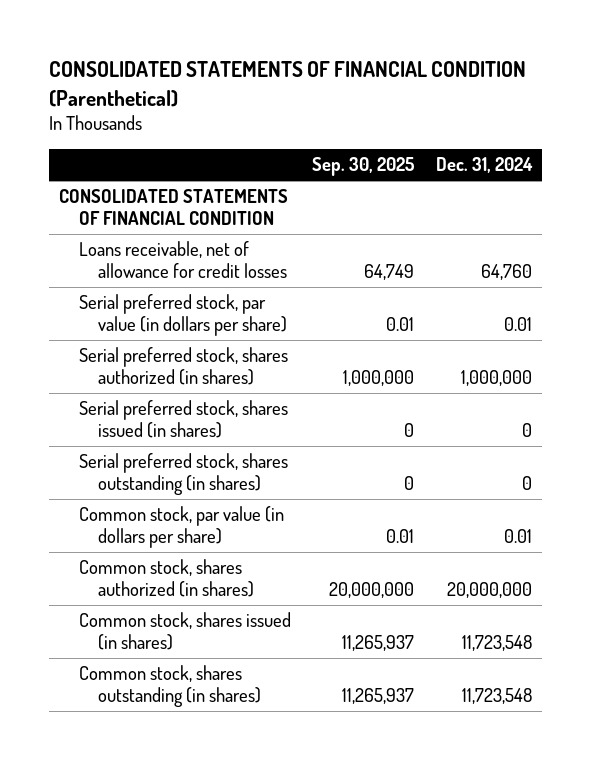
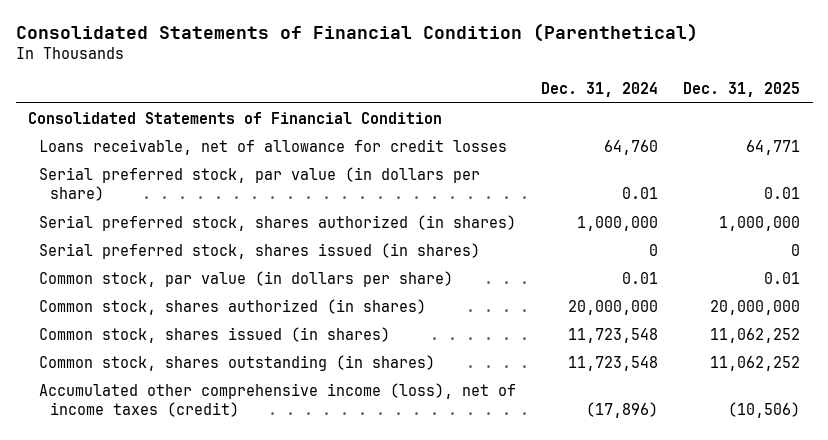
[48,61,526,107] CONSOLIDATED STATEMENTS OF FINANCIAL CONDITION (Parenthetical) -> [15,22,698,42] Consolidated Statements of Financial Condition (Parenthetical)
[312,157,415,177] Sep. 30, 2025 -> none
none -> [683,82,801,98] Dec. 31, 2025
[59,189,289,225] CONSOLIDATED STATEMENTS OF FINANCIAL CONDITION -> [28,111,443,124] Consolidated Statements of Financial Condition
[78,453,288,495] Serial preferred stock, shares outstanding (in shares) -> none
none -> [39,382,517,417] Accumulated other comprehensive income (loss), net of income taxes (credit)

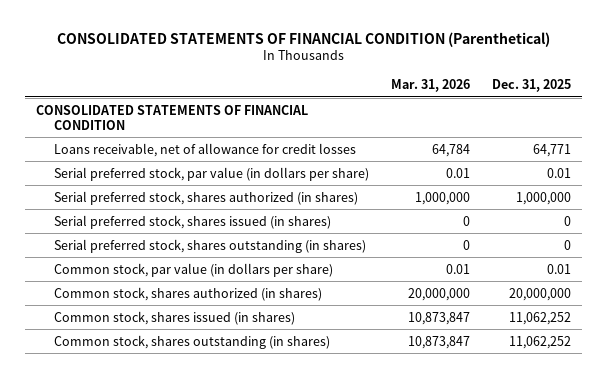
[15,22,698,42] Consolidated Statements of Financial Condition (Parenthetical) -> [56,31,550,47] CONSOLIDATED STATEMENTS OF FINANCIAL CONDITION (Parenthetical)
[541,82,659,98] Dec. 31, 2024 -> none
none -> [390,79,470,93] Mar. 31, 2026
[28,111,443,124] Consolidated Statements of Financial Condition -> [36,104,309,130] CONSOLIDATED STATEMENTS OF FINANCIAL CONDITION
none -> [53,238,366,253] Serial preferred stock, shares outstanding (in shares)
[39,382,517,417] Accumulated other comprehensive income (loss), net of income taxes (credit) -> none

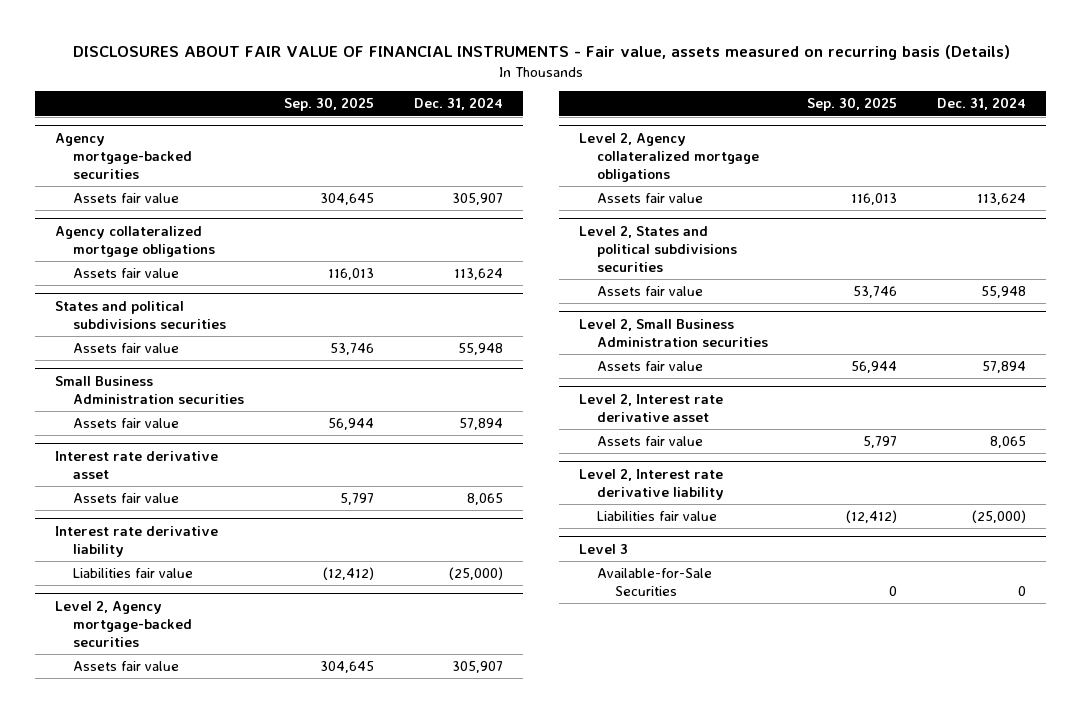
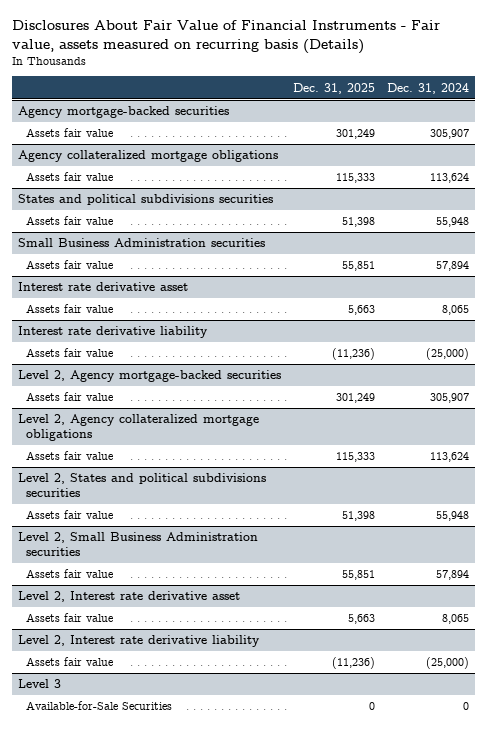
[72,45,1010,61] DISCLOSURES ABOUT FAIR VALUE OF FINANCIAL INSTRUMENTS - Fair value, assets measured on recurring basis (Details) -> [11,20,440,54] Disclosures About Fair Value of Financial Instruments - Fair value, assets measured on recurring basis (Details)
[283,97,374,112] Sep. 30, 2025 -> none
none -> [293,82,376,94] Dec. 31, 2025
[72,568,193,579] Liabilities fair value -> [26,348,114,358] Assets fair value
[596,511,717,522] Liabilities fair value -> [26,657,114,667] Assets fair value

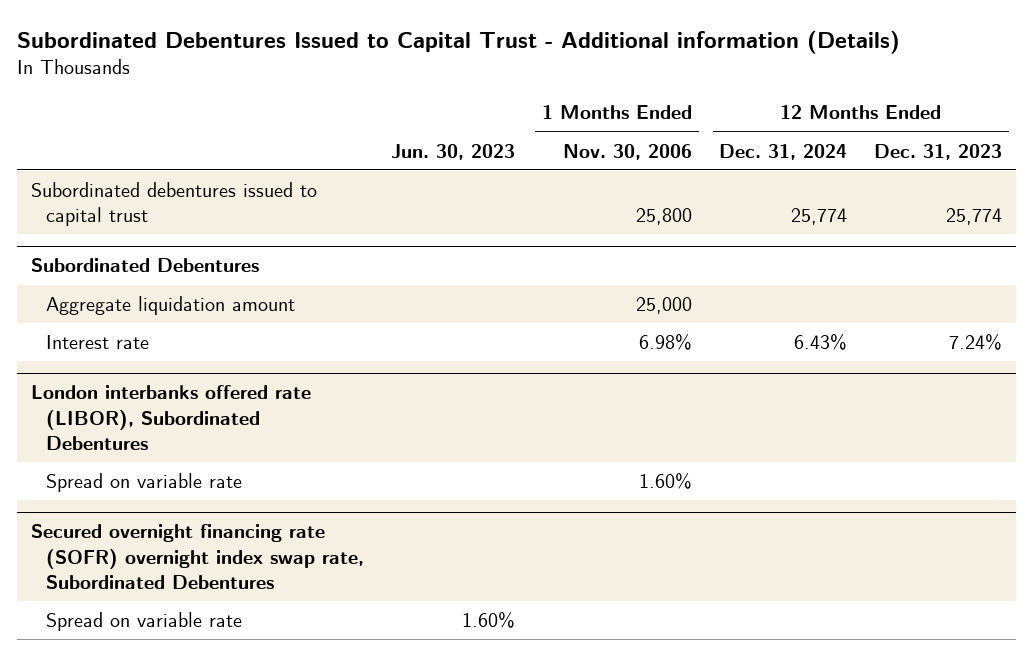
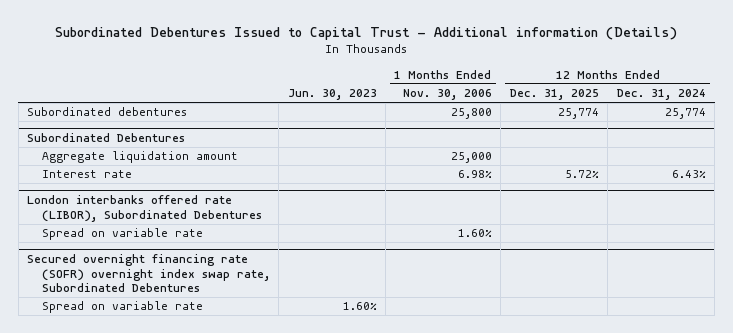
[874,143,1003,160] Dec. 31, 2023 -> none
none -> [509,89,599,101] Dec. 31, 2025
[30,181,317,227] Subordinated debentures issued to capital trust -> [27,107,188,117] Subordinated debentures

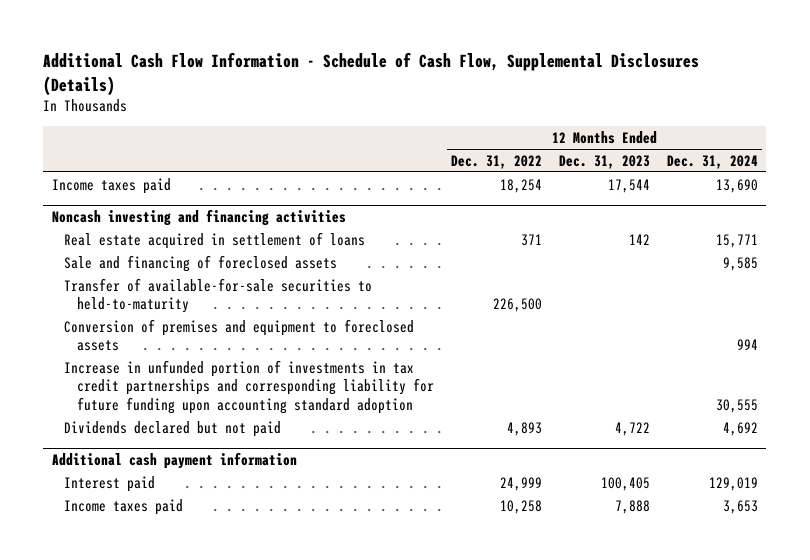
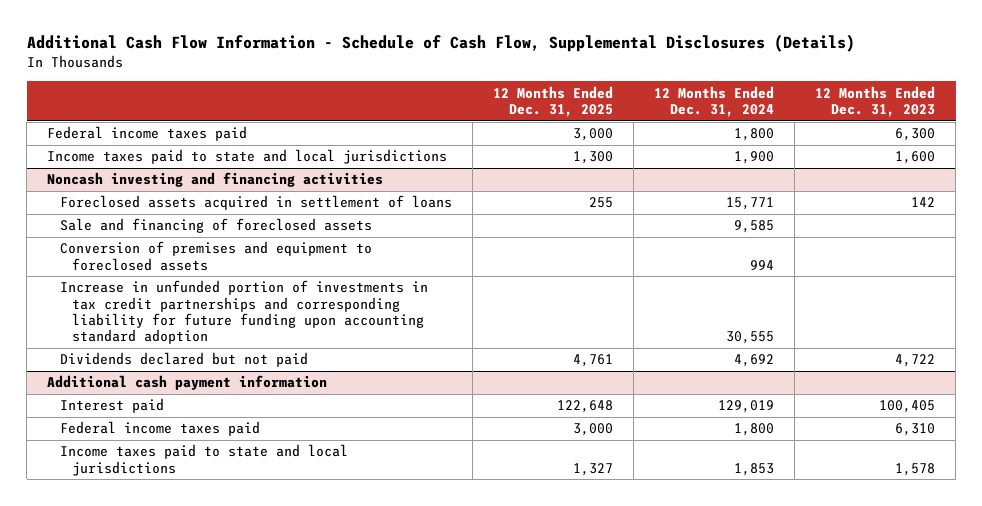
[451,154,543,169] Dec. 31, 2022 -> none
none -> [492,85,613,118] 12 Months Ended Dec. 31, 2025
[51,177,171,194] Income taxes paid -> [47,126,248,142] Federal income taxes paid
[608,178,651,193] 17,544 -> [895,128,936,142] 6,300
[715,178,758,193] 13,690 -> [734,128,775,142] 1,800
none -> [47,149,448,165] Income taxes paid to state and local jurisdictions
[64,231,366,249] Real estate acquired in settlement of loans -> [59,195,452,211] Foreclosed assets acquired in settlement of loans
[64,277,373,314] Transfer of available-for-sale securities to held-to-maturity -> none
[64,498,184,515] Income taxes paid -> [59,421,260,437] Federal income taxes paid
[615,499,651,514] 7,888 -> [895,423,936,437] 6,310
[722,499,758,514] 3,653 -> [734,423,775,437] 1,800
none -> [59,444,348,476] Income taxes paid to state and local jurisdictions

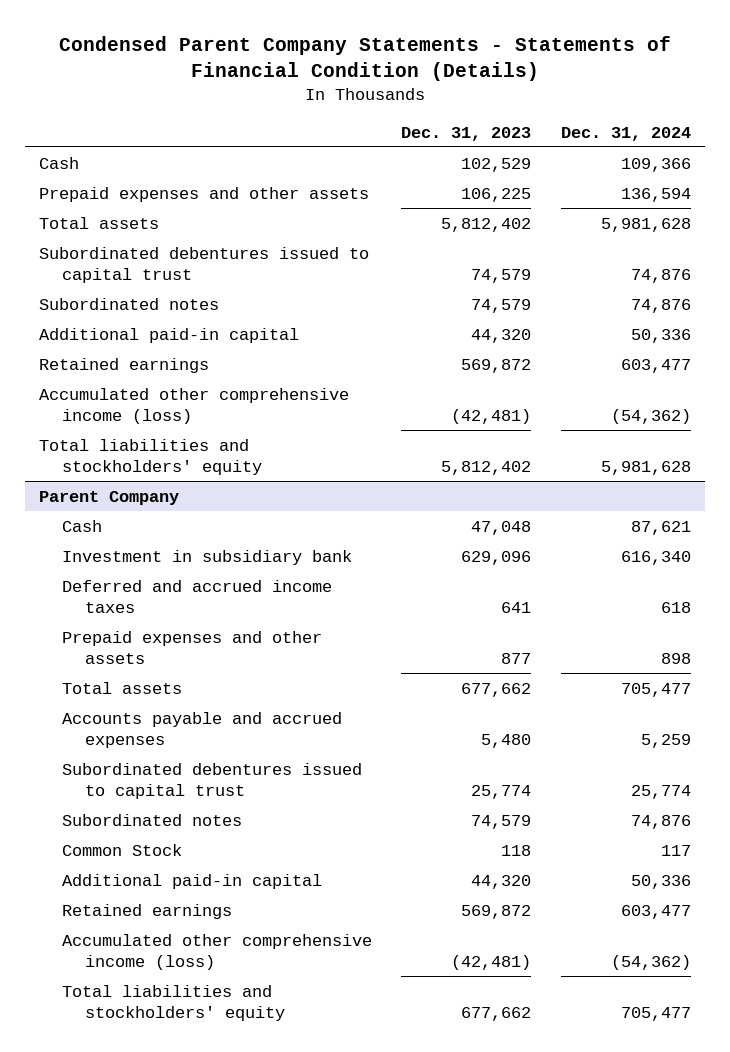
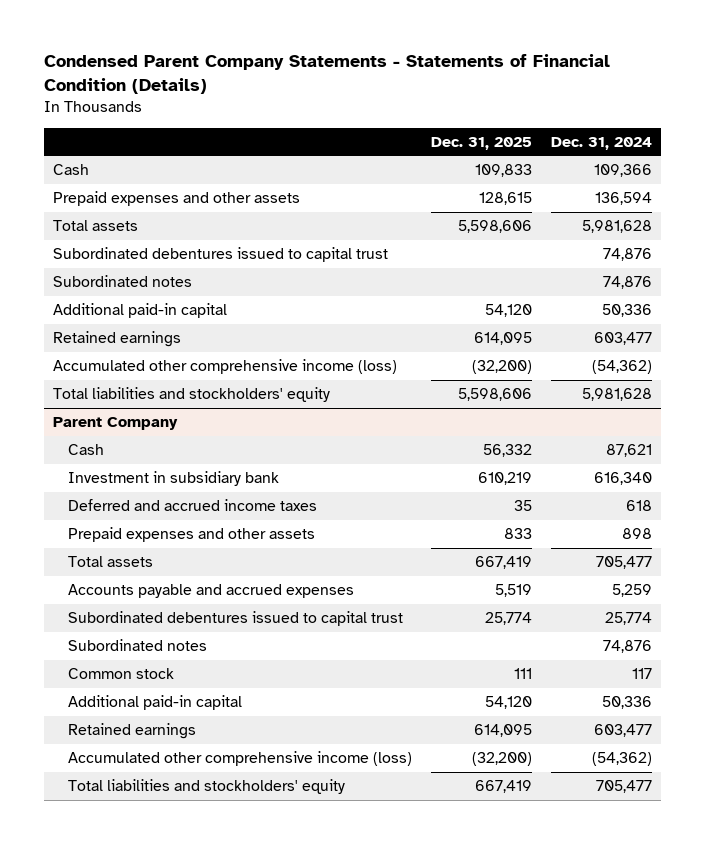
[401,126,532,141] Dec. 31, 2023 -> none
none -> [430,136,532,150] Dec. 31, 2025
[62,843,183,856] Common Stock -> [68,667,175,679] Common stock

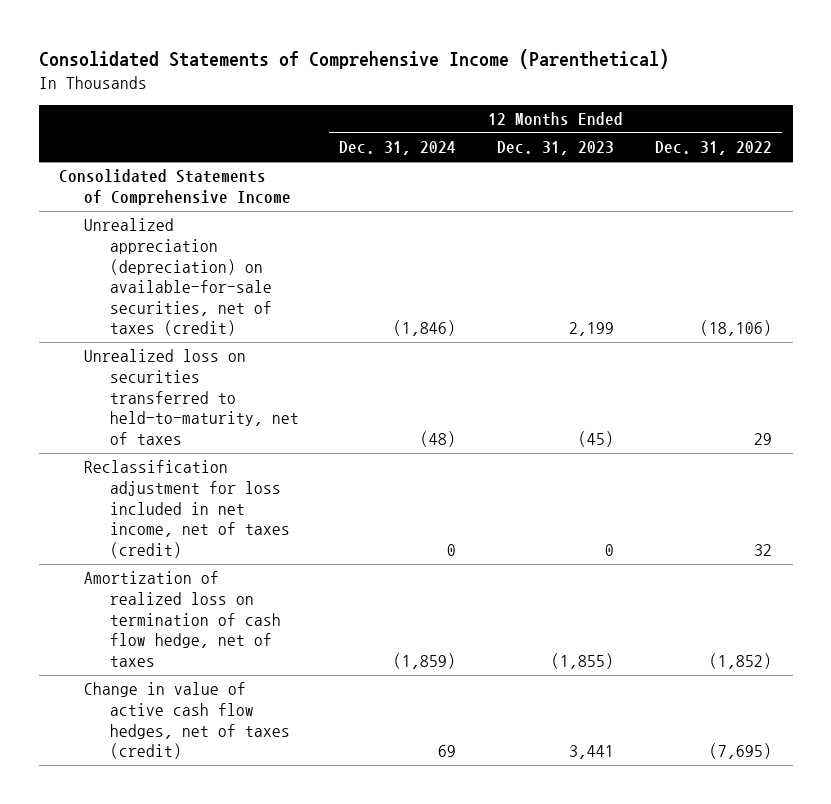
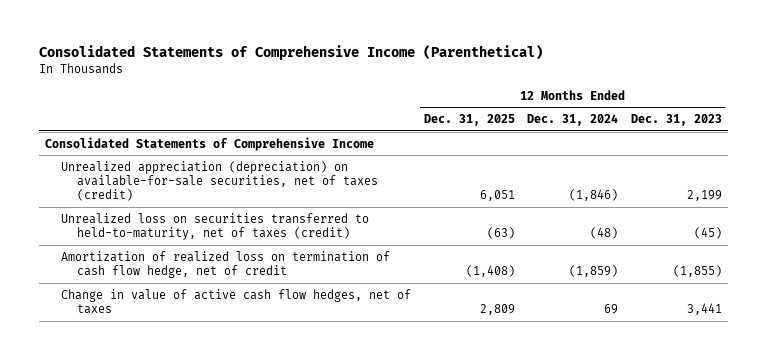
[655,141,773,156] Dec. 31, 2022 -> none
none -> [423,114,515,127] Dec. 31, 2025
[84,460,290,558] Reclassification adjustment for loss included in net income, net of taxes (credit) -> none
[84,349,299,445] Unrealized loss on securities transferred to held-to-maturity, net of taxes -> [60,212,369,241] Unrealized loss on securities transferred to held-to-maturity, net of taxes (credit)
[84,571,281,667] Amortization of realized loss on termination of cash flow hedge, net of taxes -> [60,250,390,279] Amortization of realized loss on termination of cash flow hedge, net of credit
[84,682,290,760] Change in value of active cash flow hedges, net of taxes (credit) -> [60,288,411,315] Change in value of active cash flow hedges, net of taxes

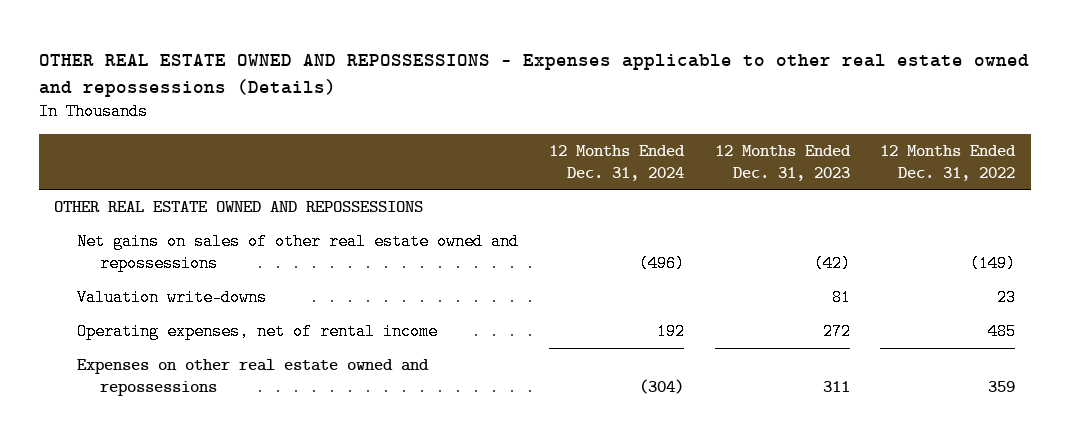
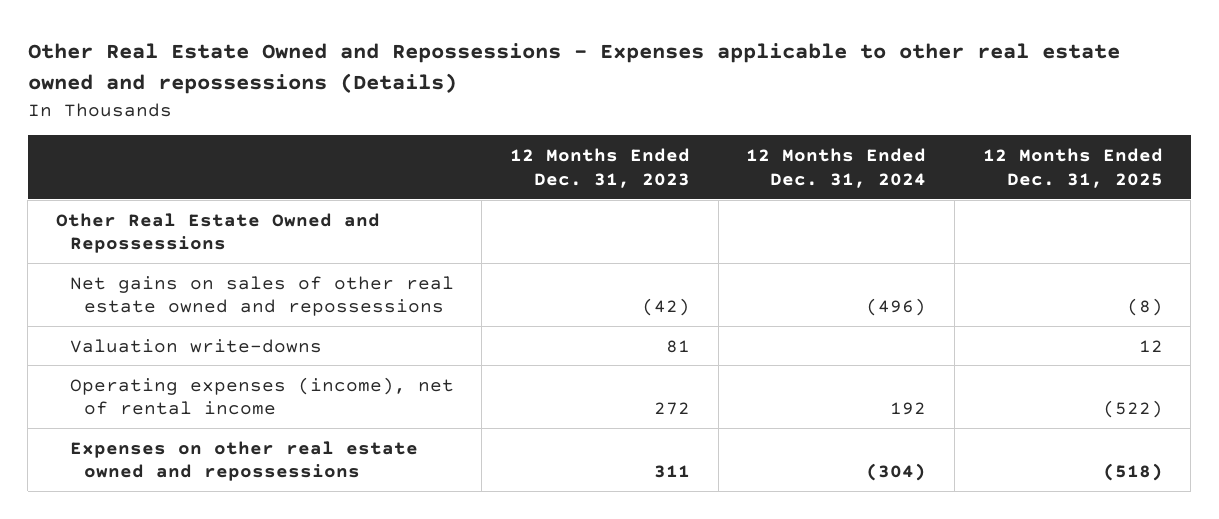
[39,54,1030,98] OTHER REAL ESTATE OWNED AND REPOSSESSIONS - Expenses applicable to other real estate owned and repossessions (Details) -> [27,43,1120,94] Other Real Estate Owned and Repossessions - Expenses applicable to other real estate owned and repossessions (Details)
[880,144,1017,181] 12 Months Ended Dec. 31, 2022 -> none
none -> [982,147,1163,188] 12 Months Ended Dec. 31, 2025
[54,201,424,213] OTHER REAL ESTATE OWNED AND REPOSSESSIONS -> [55,212,380,254] Other Real Estate Owned and Repossessions
[77,323,439,341] Operating expenses, net of rental income -> [69,376,454,416] Operating expenses (income), net of rental income

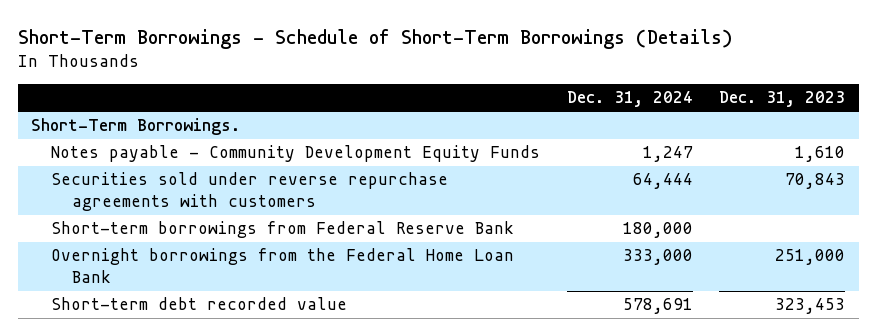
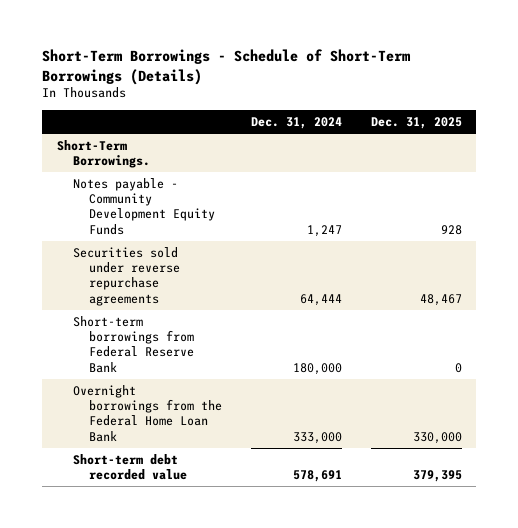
[719,91,846,108] Dec. 31, 2023 -> none
none -> [370,116,462,129] Dec. 31, 2025
[51,172,449,211] Securities sold under reverse repurchase agreements with customers -> [72,246,180,306] Securities sold under reverse repurchase agreements

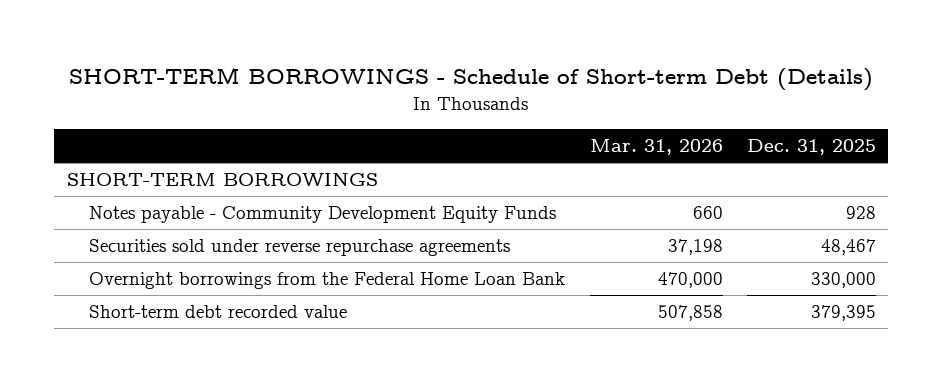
[42,49,412,85] Short-Term Borrowings - Schedule of Short-Term Borrowings (Details) -> [69,67,874,92] SHORT-TERM BORROWINGS - Schedule of Short-term Debt (Details)
[250,116,342,129] Dec. 31, 2024 -> none
none -> [589,139,723,156] Mar. 31, 2026
[56,139,150,169] Short-Term Borrowings. -> [66,173,378,187] SHORT-TERM BORROWINGS
[72,315,194,373] Short-term borrowings from Federal Reserve Bank -> none

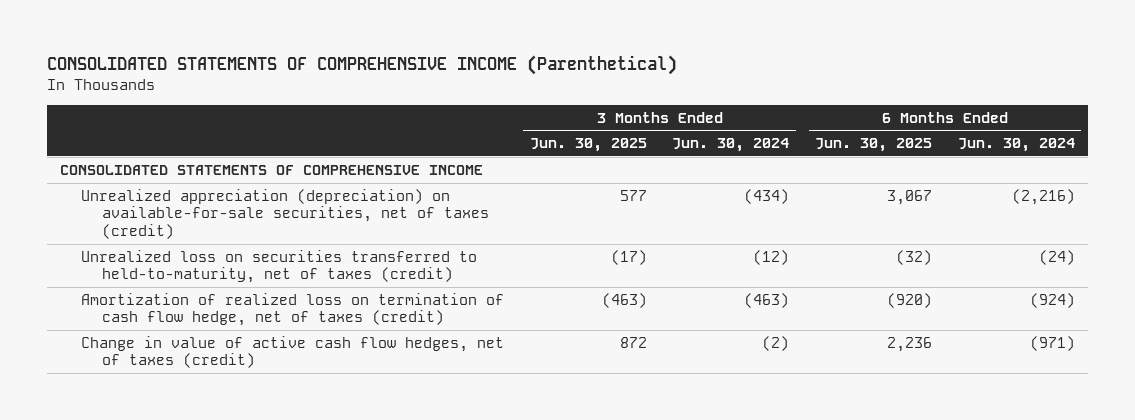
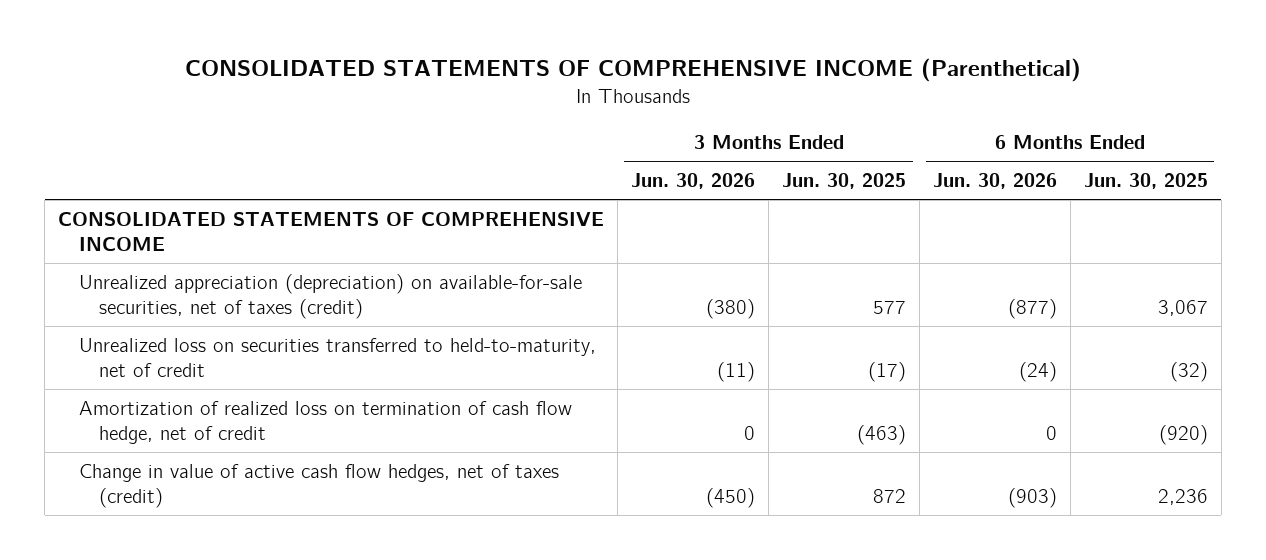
[672,138,790,153] Jun. 30, 2024 -> none
[957,138,1075,153] Jun. 30, 2024 -> none
none -> [631,173,756,190] Jun. 30, 2026
none -> [932,173,1057,190] Jun. 30, 2026
[80,249,477,284] Unrealized loss on securities transferred to held-to-maturity, net of taxes (credit) -> [78,337,596,378] Unrealized loss on securities transferred to held-to-maturity, net of credit
[80,292,504,327] Amortization of realized loss on termination of cash flow hedge, net of taxes (credit) -> [78,400,572,445] Amortization of realized loss on termination of cash flow hedge, net of credit

